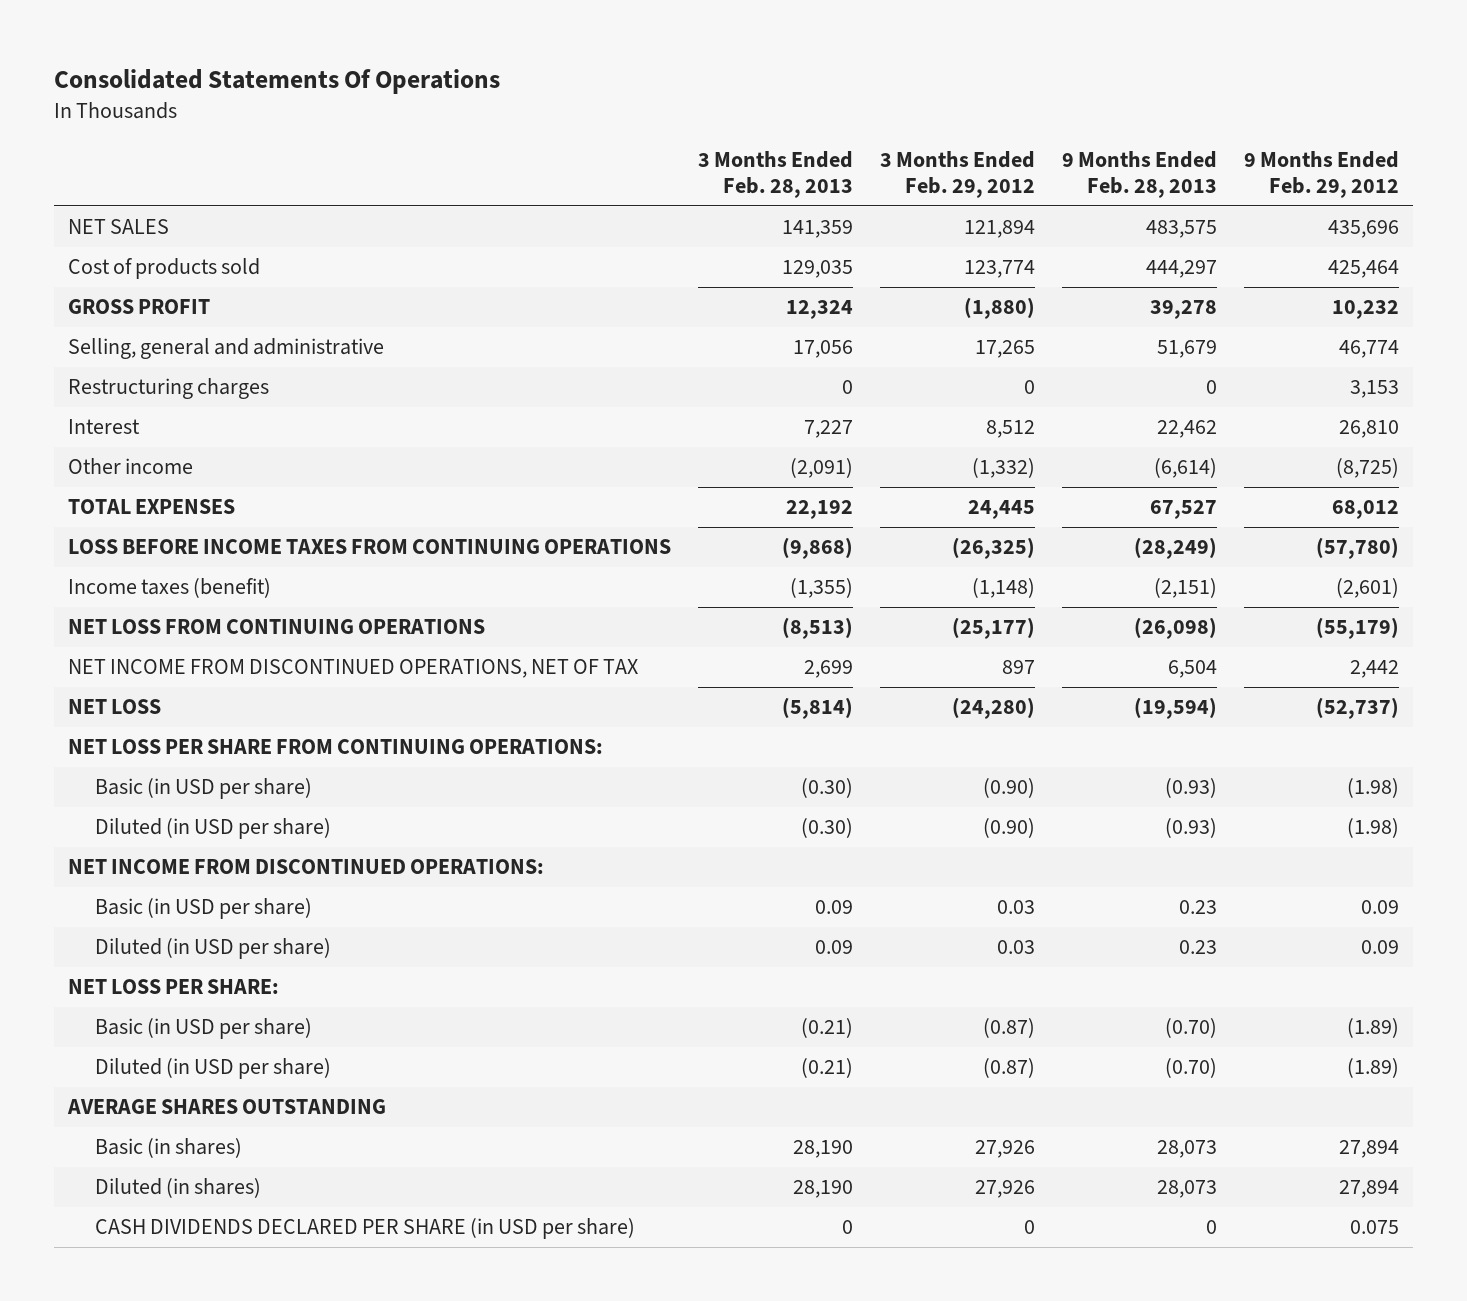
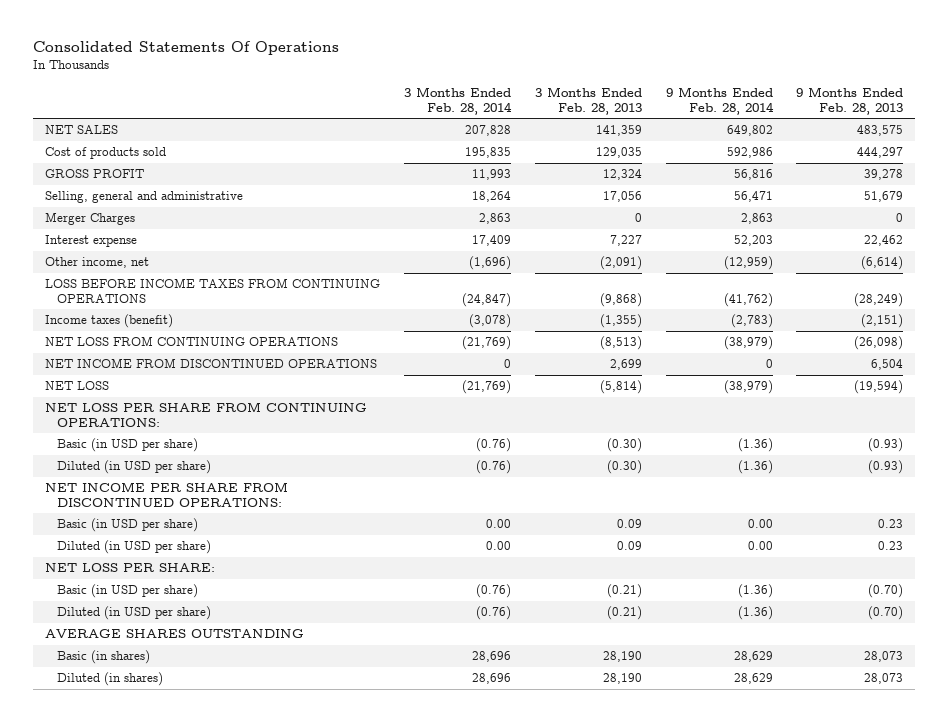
[880,151,1036,199] 3 Months Ended Feb. 29, 2012 -> none
[1244,151,1400,199] 9 Months Ended Feb. 29, 2012 -> none
none -> [403,87,512,115] 3 Months Ended Feb. 28, 2014
none -> [665,87,774,115] 9 Months Ended Feb. 28, 2014
[67,378,269,400] Restructuring charges -> none
[67,499,235,515] TOTAL EXPENSES -> none
none -> [44,212,135,226] Merger Charges
[67,419,140,435] Interest -> [44,235,137,248] Interest expense
[67,458,193,475] Other income -> [44,257,149,269] Other income, net
[67,659,638,679] NET INCOME FROM DISCONTINUED OPERATIONS, NET OF TAX -> [44,358,377,369] NET INCOME FROM DISCONTINUED OPERATIONS
[67,859,544,875] NET INCOME FROM DISCONTINUED OPERATIONS: -> [44,482,288,507] NET INCOME PER SHARE FROM DISCONTINUED OPERATIONS:
[94,1218,635,1240] CASH DIVIDENDS DECLARED PER SHARE (in USD per share) -> none

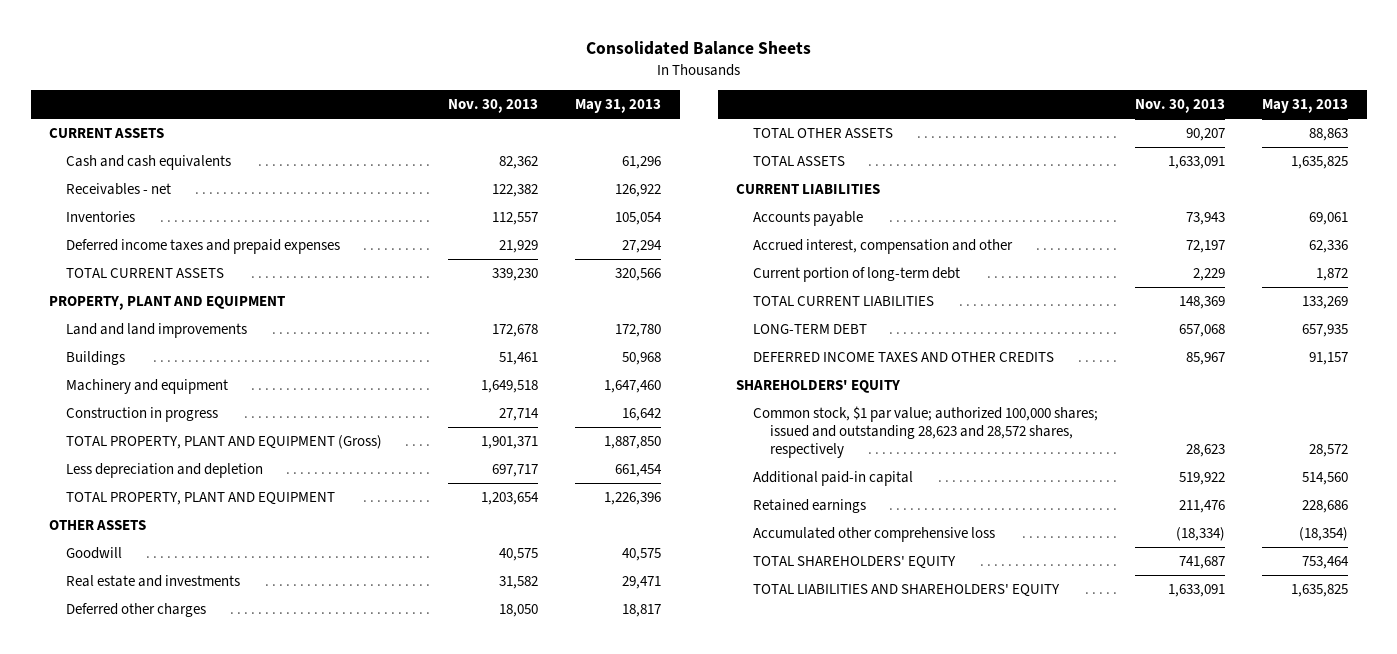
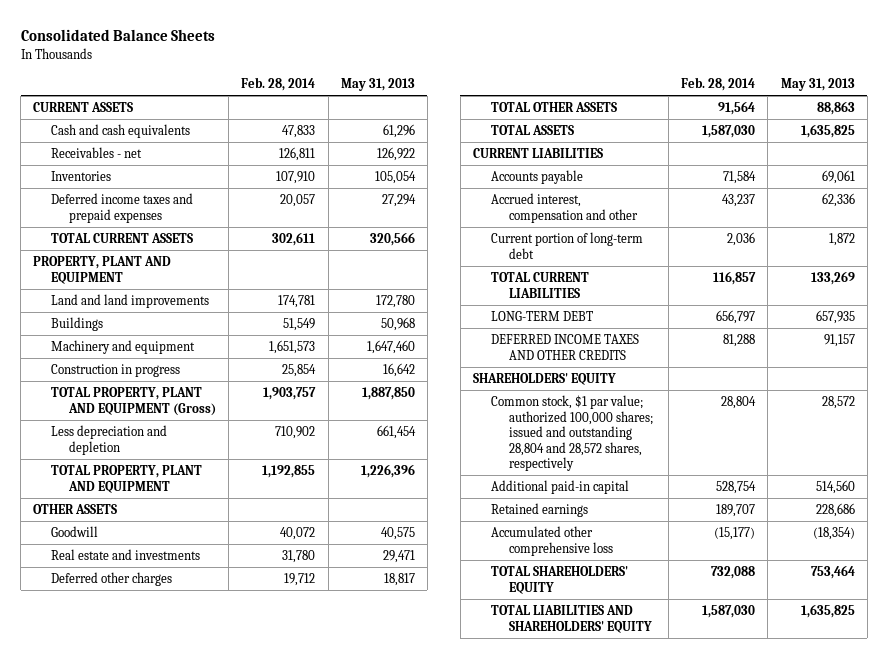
[448,99,539,114] Nov. 30, 2013 -> none
none -> [241,77,316,92] Feb. 28, 2014
[753,406,1099,459] Common stock, $1 par value; authorized 100,000 shares; issued and outstanding 28,623 and 28,572 shares, respectively -> [491,395,653,472] Common stock, $1 par value; authorized 100,000 shares; issued and outstanding 28,804 and 28,572 shares, respectively

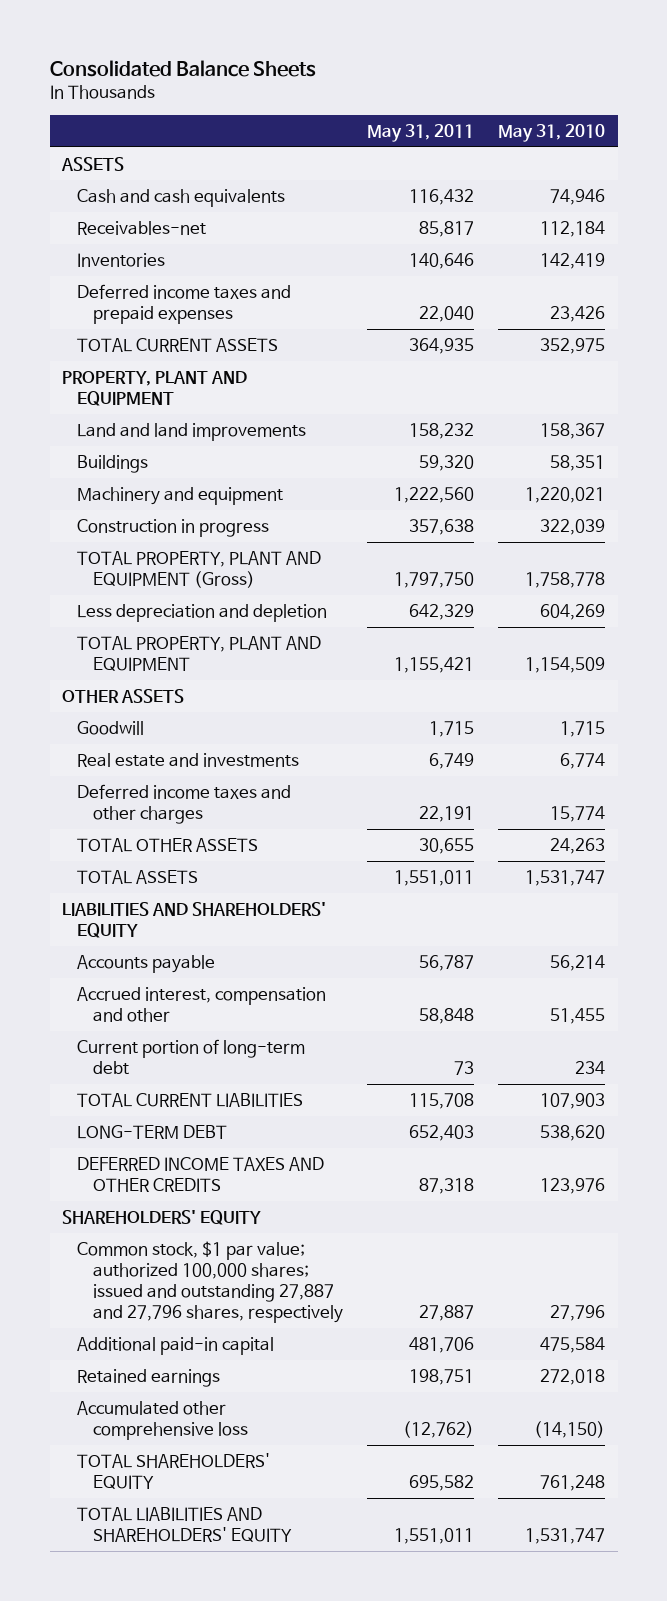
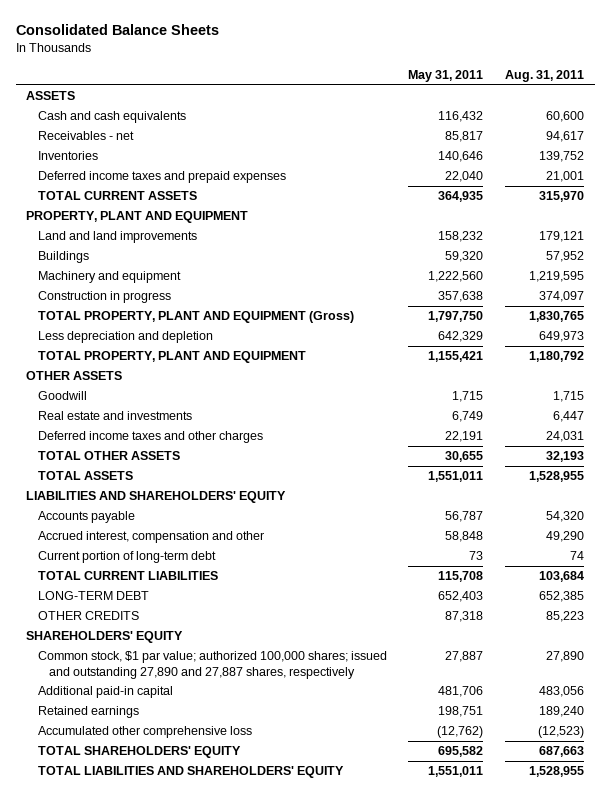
[498,124,606,143] May 31, 2010 -> none
none -> [505,70,585,83] Aug. 31, 2011
[77,220,207,235] Receivables-net -> [37,131,134,141] Receivables - net
[77,1156,325,1192] DEFERRED INCOME TAXES AND OTHER CREDITS -> [37,611,139,621] OTHER CREDITS
[77,1240,343,1324] Common stock, $1 par value; authorized 100,000 shares; issued and outstanding 27,887 and 27,796 shares, respectively -> [37,651,387,679] Common stock, $1 par value; authorized 100,000 shares; issued and outstanding 27,890 and 27,887 shares, respectively

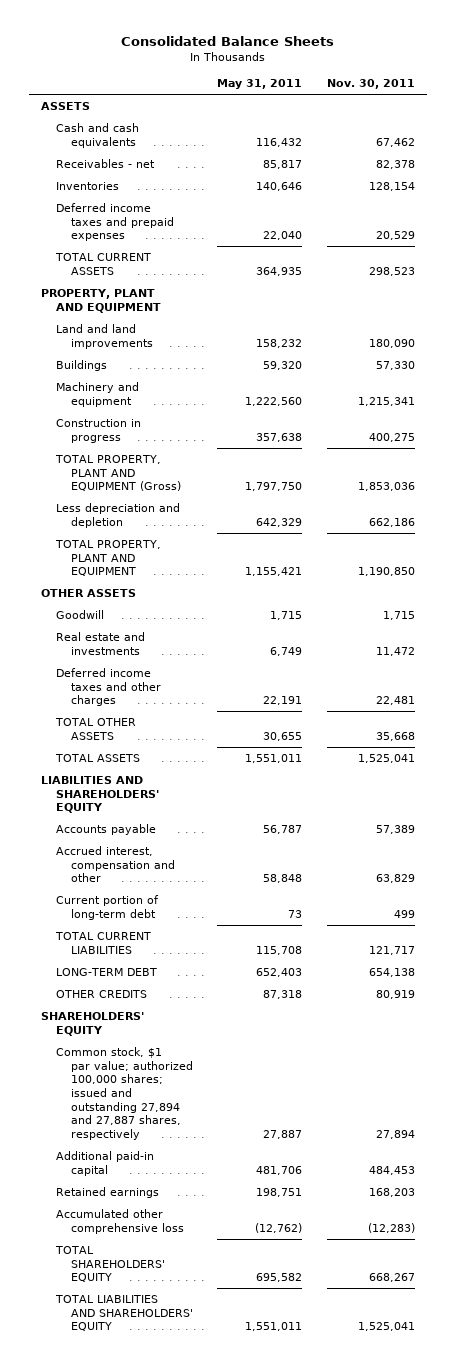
[505,70,585,83] Aug. 31, 2011 -> none
none -> [326,79,415,90] Nov. 30, 2011
[37,651,387,679] Common stock, $1 par value; authorized 100,000 shares; issued and outstanding 27,890 and 27,887 shares, respectively -> [55,1047,193,1140] Common stock, $1 par value; authorized 100,000 shares; issued and outstanding 27,894 and 27,887 shares, respectively

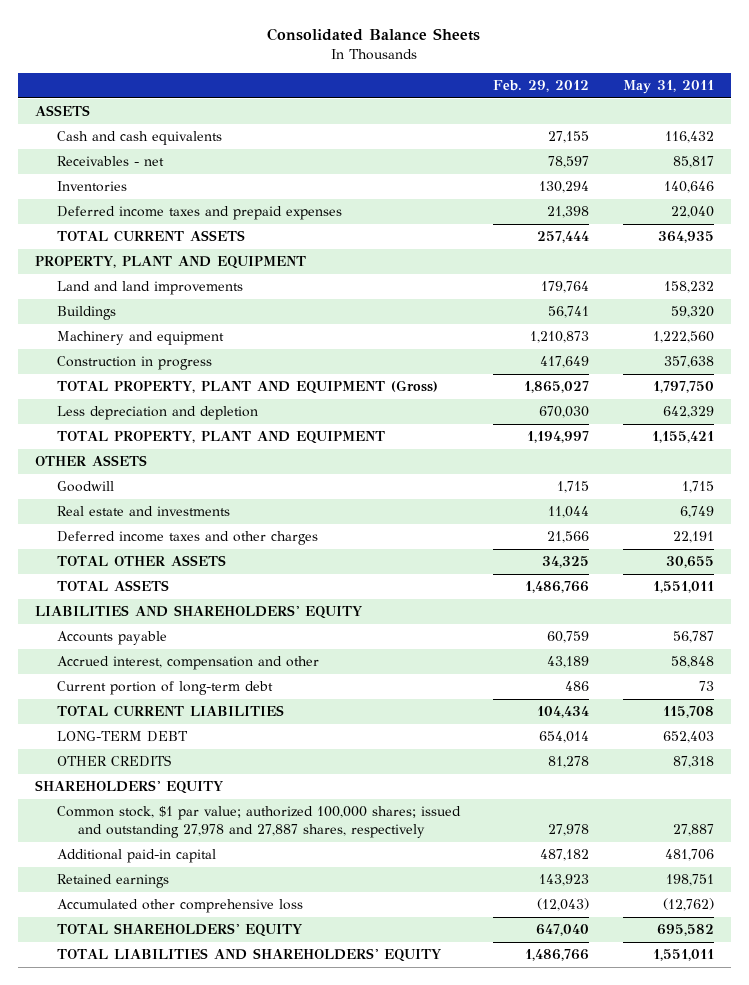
[326,79,415,90] Nov. 30, 2011 -> none
none -> [493,80,590,93] Feb. 29, 2012
[55,1047,193,1140] Common stock, $1 par value; authorized 100,000 shares; issued and outstanding 27,894 and 27,887 shares, respectively -> [56,806,461,839] Common stock, $1 par value; authorized 100,000 shares; issued and outstanding 27,978 and 27,887 shares, respectively

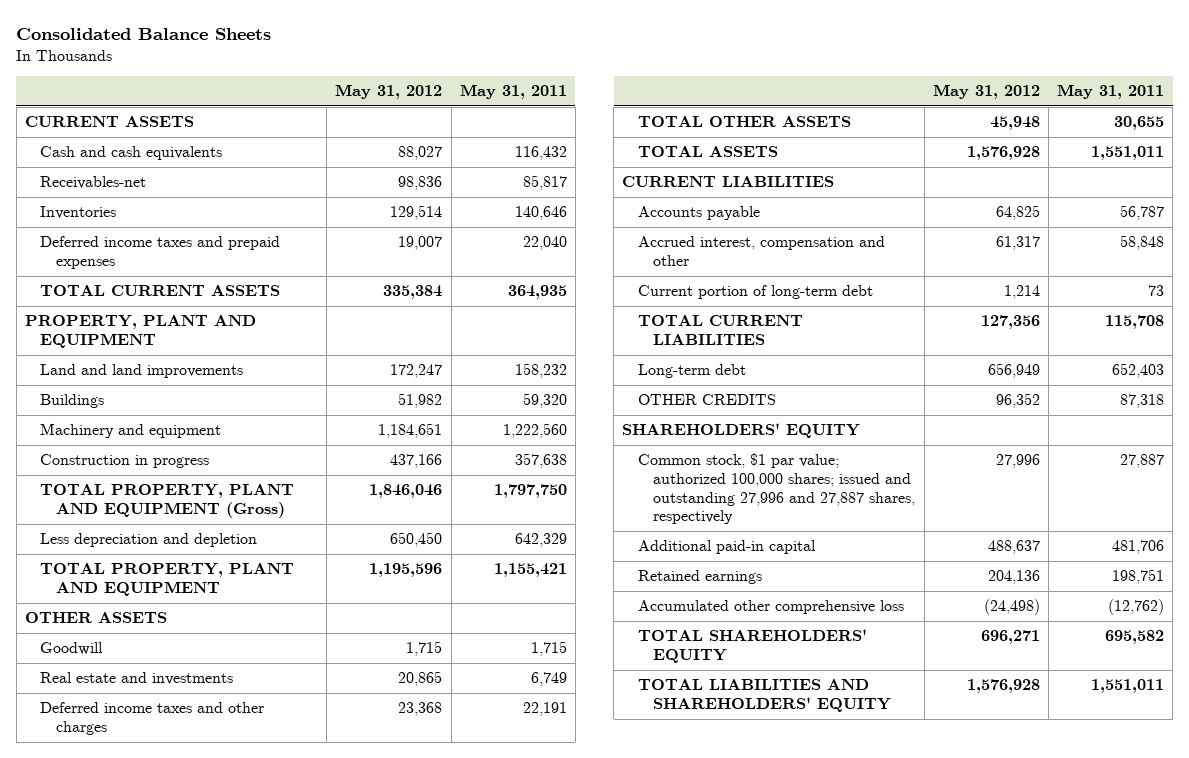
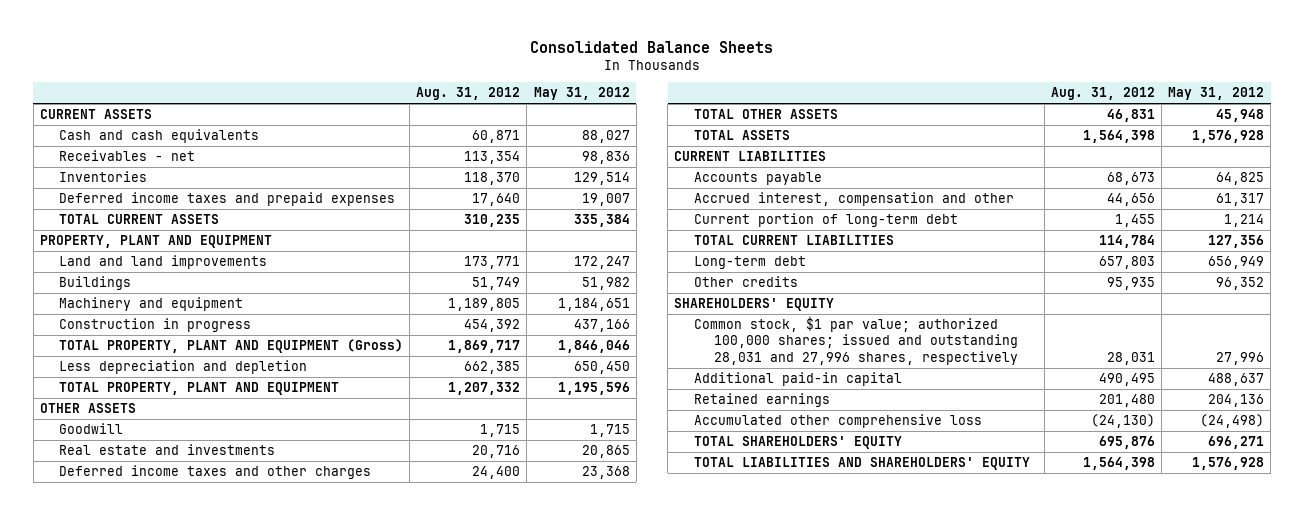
[459,84,567,100] May 31, 2011 -> none
none -> [416,87,521,101] Aug. 31, 2012
[40,176,147,190] Receivables-net -> [59,150,196,162] Receivables - net
[637,394,776,406] OTHER CREDITS -> [693,276,798,288] Other credits
[637,453,916,525] Common stock, $1 par value; authorized 100,000 shares; issued and outstanding 27,996 and 27,887 shares, respectively -> [693,316,1018,365] Common stock, $1 par value; authorized 100,000 shares; issued and outstanding 28,031 and 27,996 shares, respectively

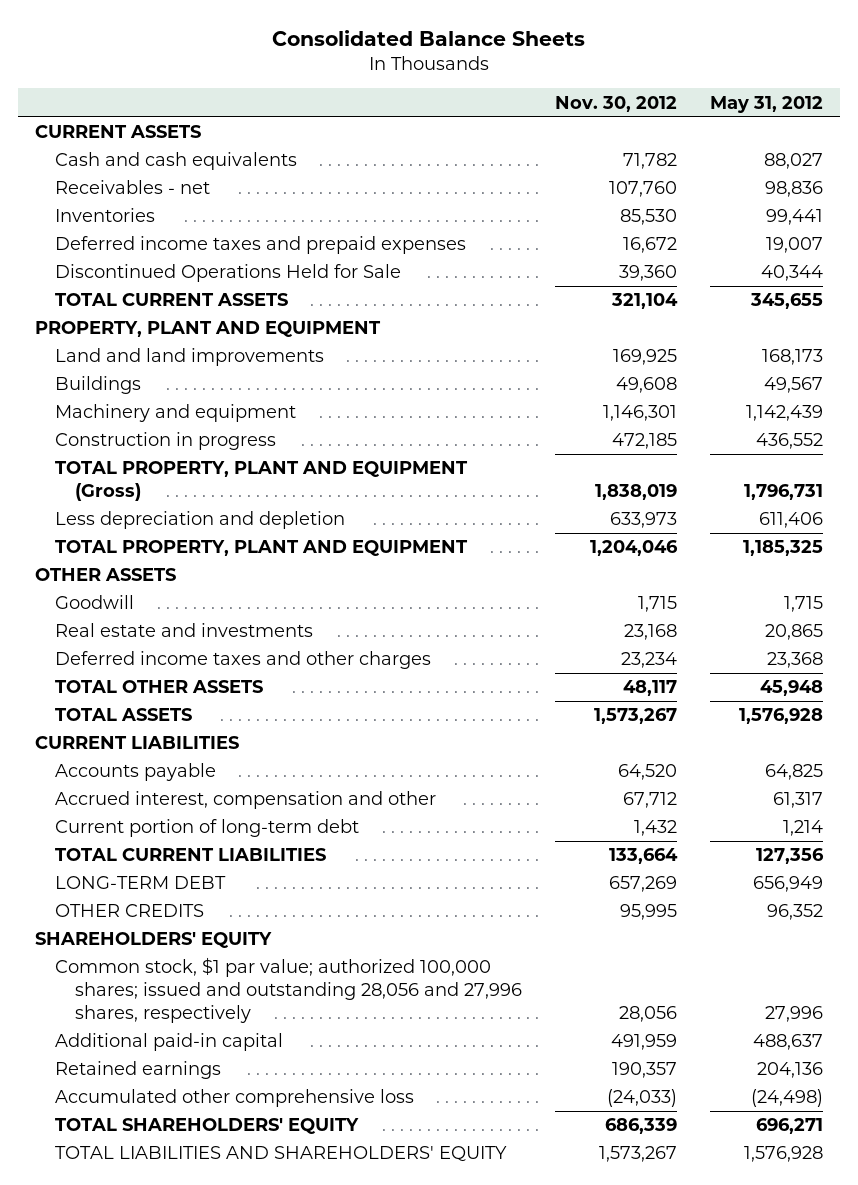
[416,87,521,101] Aug. 31, 2012 -> none
none -> [555,95,678,112] Nov. 30, 2012
[573,172,630,186] 129,514 -> [766,209,824,226] 99,441
none -> [54,264,401,283] Discontinued Operations Held for Sale
[573,214,630,228] 335,384 -> [750,293,824,310] 345,655
[573,256,630,270] 172,247 -> [762,349,824,366] 168,173
[581,277,630,291] 51,982 -> [764,377,824,394] 49,567
[557,298,630,312] 1,184,651 -> [746,405,824,422] 1,142,439
[573,319,630,333] 437,166 -> [756,433,824,450] 436,552
[557,340,630,354] 1,846,046 -> [744,484,824,501] 1,796,731
[573,361,630,375] 650,450 -> [759,512,824,529] 611,406
[557,382,630,396] 1,195,596 -> [743,540,824,557] 1,185,325
[693,256,806,270] Long-term debt -> [54,876,226,890] LONG-TERM DEBT
[693,276,798,288] Other credits -> [54,904,204,918] OTHER CREDITS
[693,316,1018,365] Common stock, $1 par value; authorized 100,000 shares; issued and outstanding 28,031 and 27,996 shares, respectively -> [54,957,523,1024] Common stock, $1 par value; authorized 100,000 shares; issued and outstanding 28,056 and 27,996 shares, respectively

